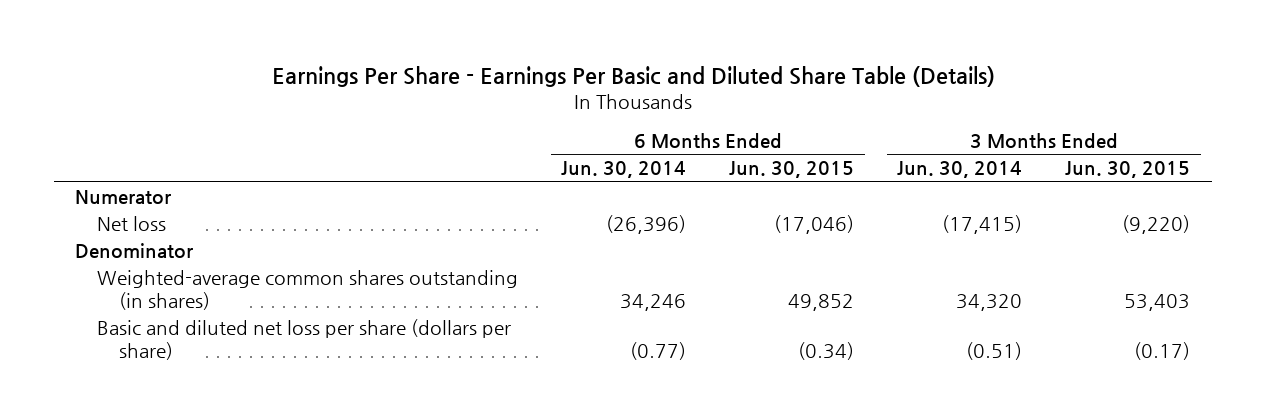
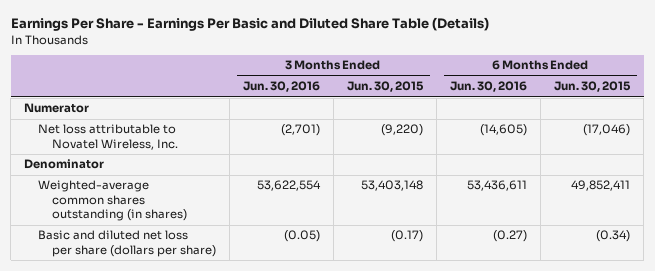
[561,161,687,179] Jun. 30, 2014 -> none
[897,161,1023,179] Jun. 30, 2014 -> none
none -> [243,81,321,93] Jun. 30, 2016
none -> [450,81,528,93] Jun. 30, 2016
[97,216,167,232] Net loss -> [38,124,179,150] Net loss attributable to Novatel Wireless, Inc.
[788,293,855,311] 49,852 -> [571,180,631,192] 49,852,411
[1124,293,1191,311] 53,403 -> [361,180,424,192] 53,403,148

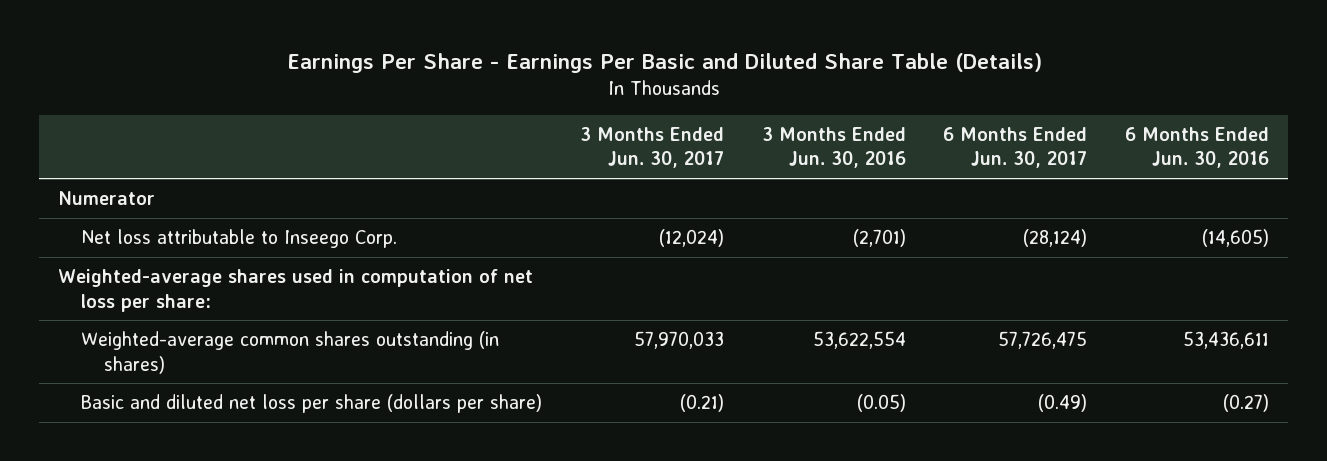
[347,81,425,93] Jun. 30, 2015 -> none
[554,81,632,93] Jun. 30, 2015 -> none
none -> [579,126,724,169] 3 Months Ended Jun. 30, 2017
none -> [943,126,1088,169] 6 Months Ended Jun. 30, 2017
[38,124,179,150] Net loss attributable to Novatel Wireless, Inc. -> [81,228,398,248] Net loss attributable to Inseego Corp.
[24,159,105,170] Denominator -> [57,268,533,312] Weighted-average shares used in computation of net loss per share:

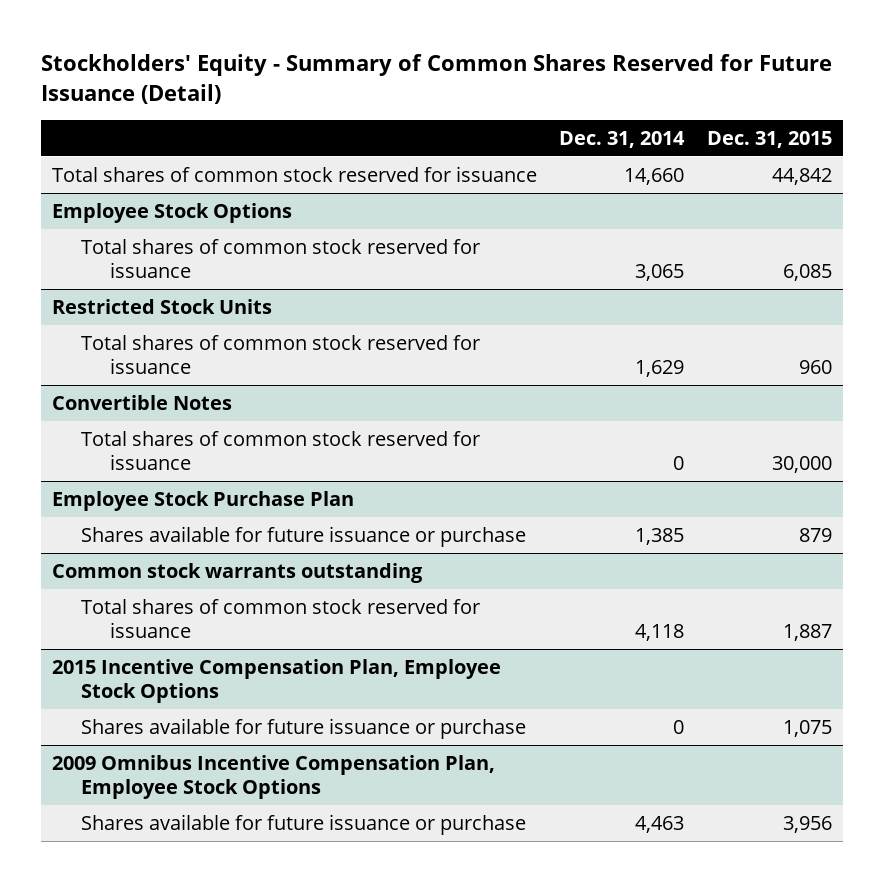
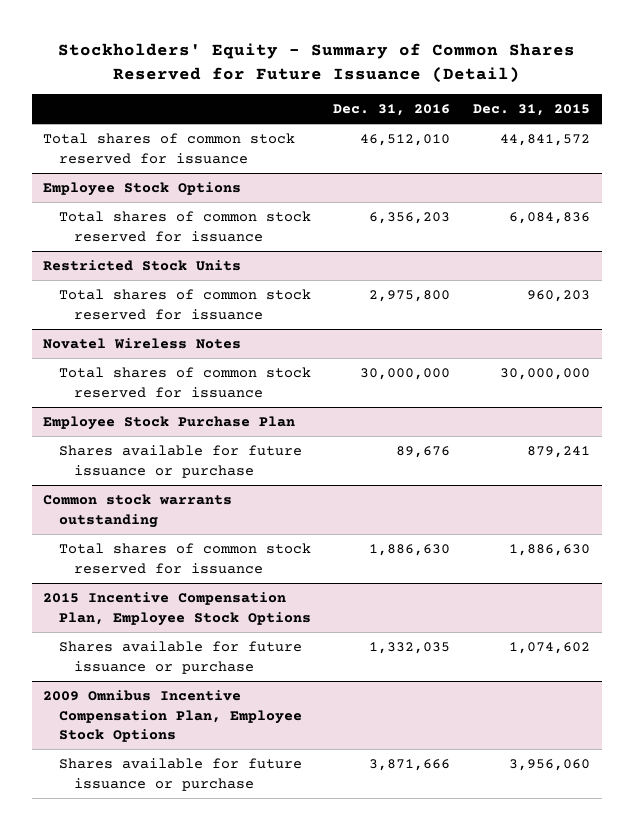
[559,130,686,148] Dec. 31, 2014 -> none
none -> [333,104,451,117] Dec. 31, 2016
[771,167,832,185] 44,842 -> [500,133,591,146] 44,841,572
[782,264,832,282] 6,085 -> [509,211,591,224] 6,084,836
[52,394,233,410] Convertible Notes -> none
[798,360,832,375] 960 -> [527,289,591,302] 960,203
none -> [43,337,242,349] Novatel Wireless Notes
[771,456,832,474] 30,000 -> [500,367,591,380] 30,000,000
[798,527,832,542] 879 -> [527,445,591,458] 879,241
[782,624,832,642] 1,887 -> [509,543,591,556] 1,886,630
[782,719,832,737] 1,075 -> [509,641,591,654] 1,074,602
[782,815,832,833] 3,956 -> [509,758,591,771] 3,956,060

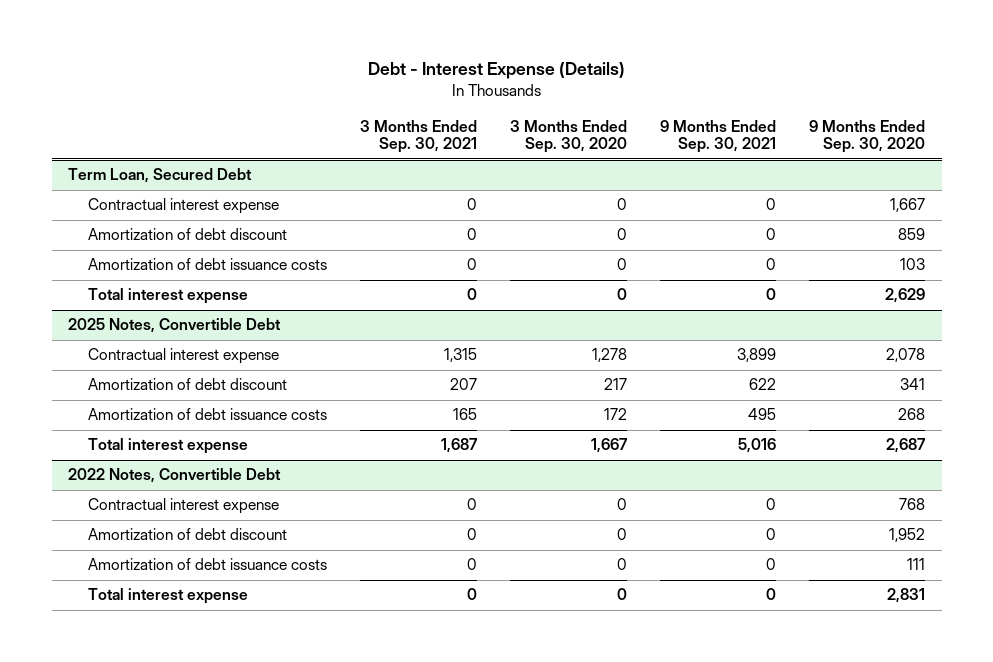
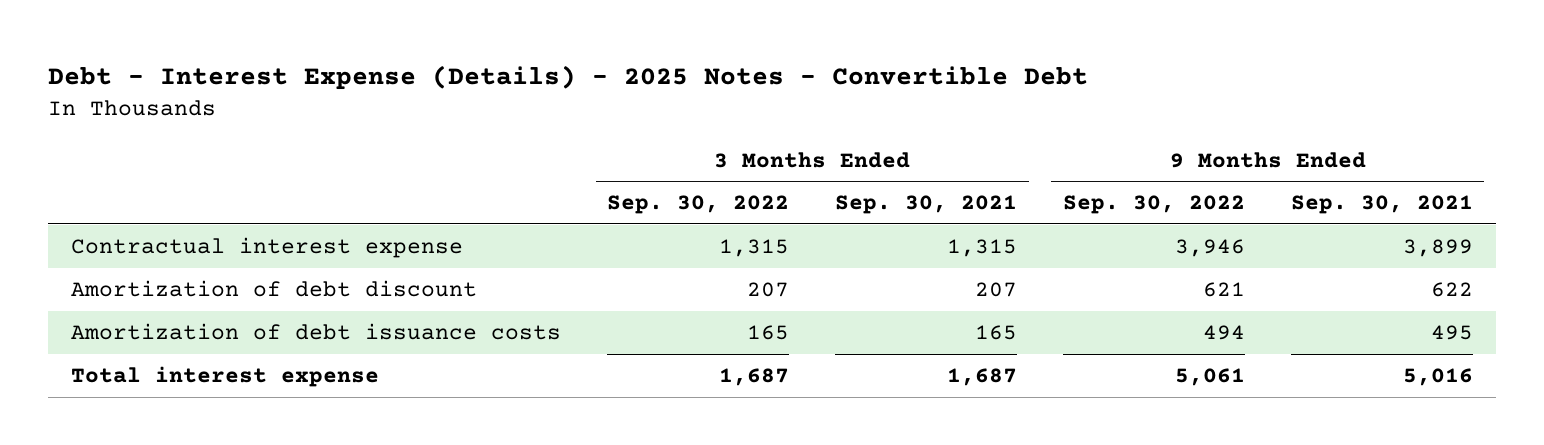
[367,62,625,80] Debt - Interest Expense (Details) -> [48,65,1089,91] Debt - Interest Expense (Details) - 2025 Notes - Convertible Debt
[509,119,627,154] 3 Months Ended Sep. 30, 2020 -> none
[809,119,926,154] 9 Months Ended Sep. 30, 2020 -> none
none -> [607,195,790,215] Sep. 30, 2022
none -> [1062,195,1245,215] Sep. 30, 2022
[68,168,253,184] Term Loan, Secured Debt -> none
[87,198,279,215] Contractual interest expense -> none
[87,228,287,241] Amortization of debt discount -> none
[87,258,327,271] Amortization of debt issuance costs -> none
[87,288,248,305] Total interest expense -> none
[68,318,282,334] 2025 Notes, Convertible Debt -> none
[68,468,282,484] 2022 Notes, Convertible Debt -> none
[87,498,279,515] Contractual interest expense -> none
[87,528,287,541] Amortization of debt discount -> none
[87,558,327,571] Amortization of debt issuance costs -> none
[87,588,248,605] Total interest expense -> none

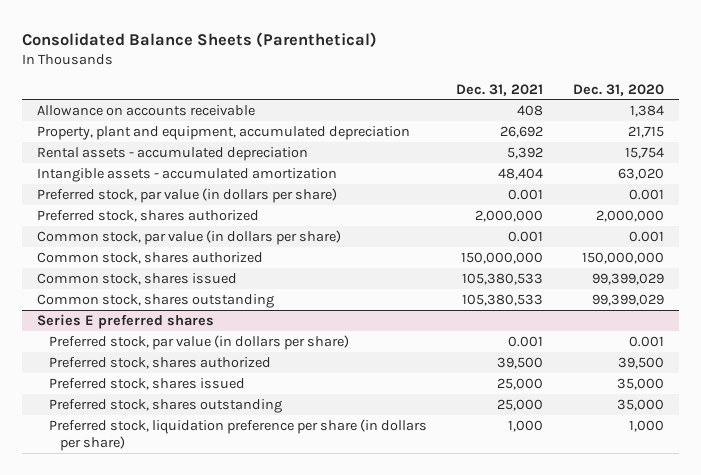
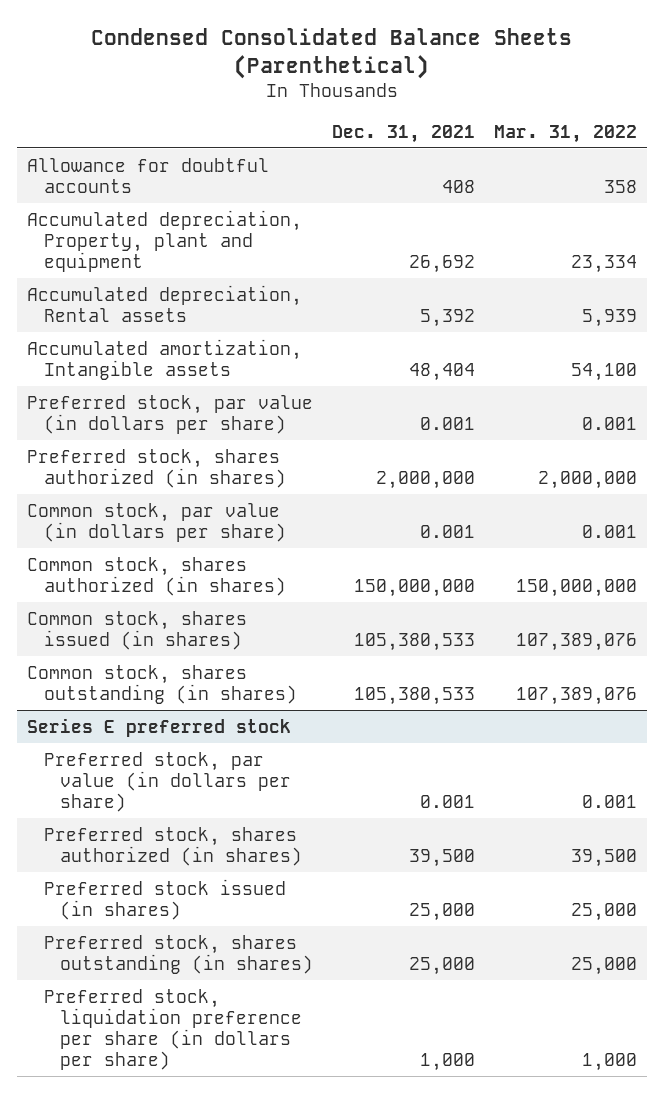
[21,31,377,47] Consolidated Balance Sheets (Parenthetical) -> [91,28,573,79] Condensed Consolidated Balance Sheets (Parenthetical)
[573,83,665,96] Dec. 31, 2020 -> none
none -> [494,124,638,143] Mar. 31, 2022
[36,104,255,116] Allowance on accounts receivable -> [27,157,270,193] Allowance for doubtful accounts
[36,125,410,140] Property, plant and equipment, accumulated depreciation -> [27,209,303,273] Accumulated depreciation, Property, plant and equipment
[36,146,308,161] Rental assets - accumulated depreciation -> [27,284,303,322] Accumulated depreciation, Rental assets
[36,167,337,182] Intangible assets - accumulated amortization -> [27,338,303,380] Accumulated amortization, Intangible assets
[36,209,259,222] Preferred stock, shares authorized -> [27,448,286,488] Preferred stock, shares authorized (in shares)
[36,251,263,264] Common stock, shares authorized -> [27,556,286,596] Common stock, shares authorized (in shares)
[36,272,237,285] Common stock, shares issued -> [27,610,248,650] Common stock, shares issued (in shares)
[36,293,274,308] Common stock, shares outstanding -> [27,664,297,704] Common stock, shares outstanding (in shares)
[36,313,214,329] Series E preferred shares -> [27,717,292,737] Series E preferred stock
[48,356,271,369] Preferred stock, shares authorized -> [43,826,303,866] Preferred stock, shares authorized (in shares)
[48,377,245,390] Preferred stock, shares issued -> [43,878,286,920] Preferred stock issued (in shares)
[48,398,282,413] Preferred stock, shares outstanding -> [43,934,314,974] Preferred stock, shares outstanding (in shares)

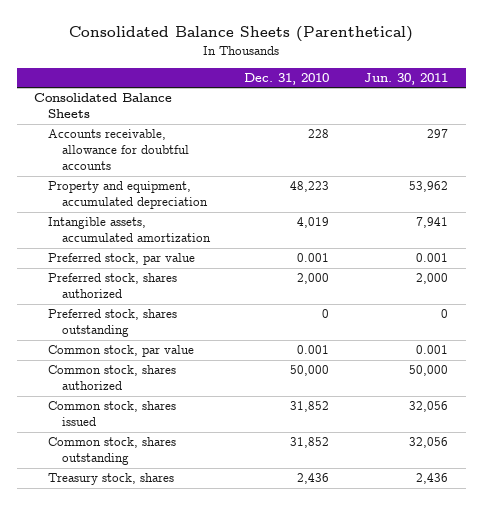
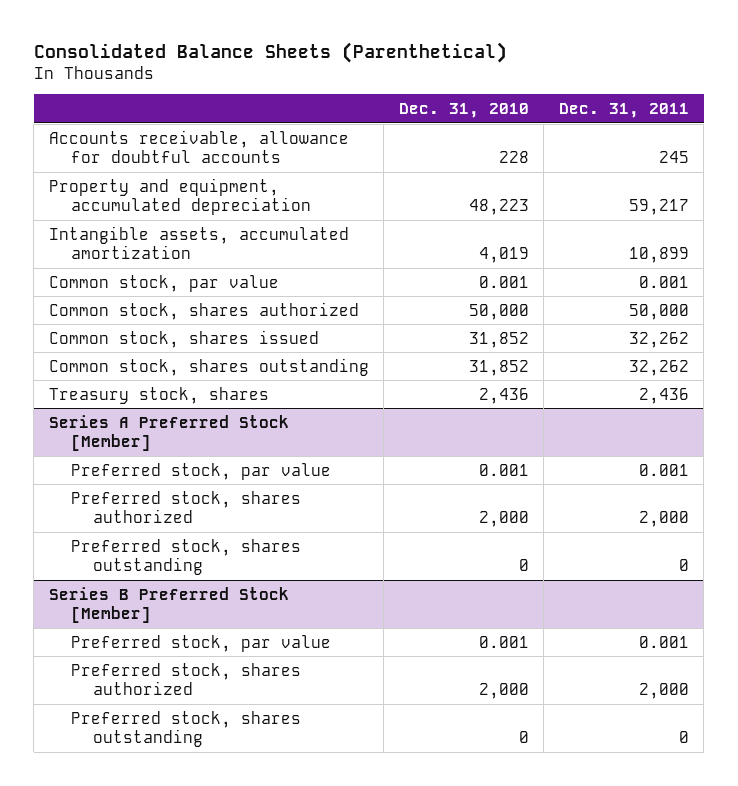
[364,73,449,86] Jun. 30, 2011 -> none
none -> [558,102,689,118] Dec. 31, 2011
[34,93,173,119] Consolidated Balance Sheets -> none
[47,253,195,266] Preferred stock, par value -> none
[47,273,177,299] Preferred stock, shares authorized -> none
[47,309,177,338] Preferred stock, shares outstanding -> none
none -> [48,414,289,452] Series A Preferred Stock [Member]
none -> [70,462,331,480] Preferred stock, par value
none -> [70,490,301,524] Preferred stock, shares authorized
none -> [70,538,301,576] Preferred stock, shares outstanding
none -> [48,586,289,624] Series B Preferred Stock [Member]
none -> [70,634,331,652] Preferred stock, par value
none -> [70,662,301,696] Preferred stock, shares authorized
none -> [70,710,301,748] Preferred stock, shares outstanding

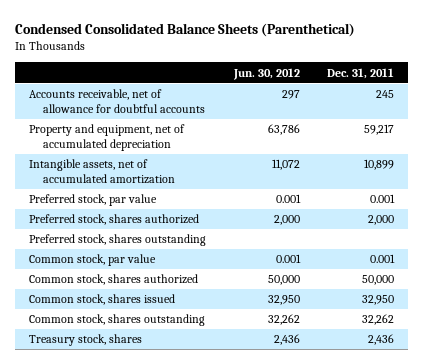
[33,41,507,63] Consolidated Balance Sheets (Parenthetical) -> [15,23,356,38] Condensed Consolidated Balance Sheets (Parenthetical)
[398,102,529,118] Dec. 31, 2010 -> none
none -> [232,67,300,80] Jun. 30, 2012
[48,129,349,164] Accounts receivable, allowance for doubtful accounts -> [29,89,205,113] Accounts receivable, net of allowance for doubtful accounts
[48,177,311,216] Property and equipment, accumulated depreciation -> [29,124,186,151] Property and equipment, net of accumulated depreciation
[48,225,349,260] Intangible assets, accumulated amortization -> [29,159,175,184] Intangible assets, net of accumulated amortization
none -> [29,194,158,207] Preferred stock, par value
none -> [29,214,200,226] Preferred stock, shares authorized
none -> [29,234,207,247] Preferred stock, shares outstanding
[628,331,689,348] 32,262 -> [362,295,395,306] 32,950
[48,414,289,452] Series A Preferred Stock [Member] -> none
[70,462,331,480] Preferred stock, par value -> none
[70,490,301,524] Preferred stock, shares authorized -> none
[70,538,301,576] Preferred stock, shares outstanding -> none
[48,586,289,624] Series B Preferred Stock [Member] -> none
[70,634,331,652] Preferred stock, par value -> none
[70,662,301,696] Preferred stock, shares authorized -> none
[70,710,301,748] Preferred stock, shares outstanding -> none

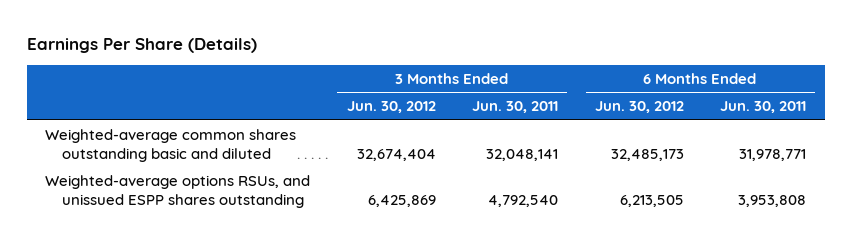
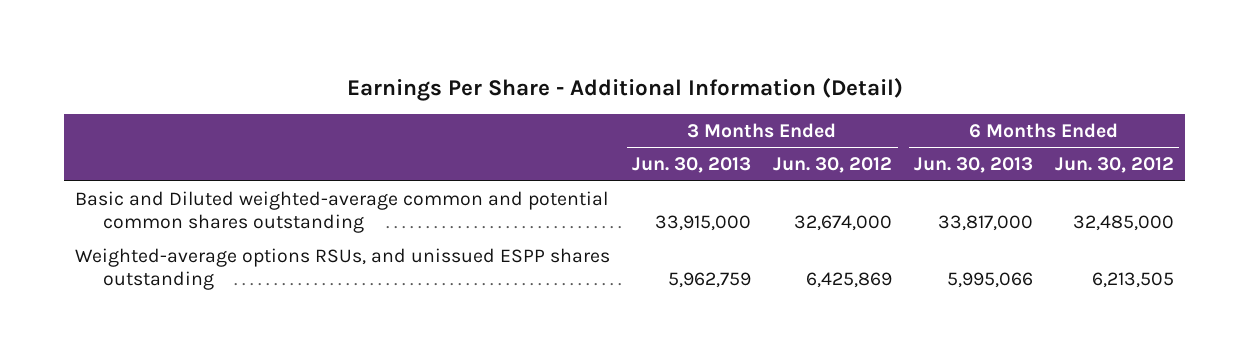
[26,37,257,53] Earnings Per Share (Details) -> [346,77,903,101] Earnings Per Share - Additional Information (Detail)
[472,101,559,114] Jun. 30, 2011 -> none
[720,101,807,114] Jun. 30, 2011 -> none
none -> [632,157,752,174] Jun. 30, 2013
none -> [914,157,1034,174] Jun. 30, 2013
[44,129,296,162] Weighted-average common shares outstanding basic and diluted -> [75,190,609,234] Basic and Diluted weighted-average common and potential common shares outstanding
[356,148,436,161] 32,674,404 -> [794,215,893,232] 32,674,000
[610,148,684,161] 32,485,173 -> [1072,215,1174,232] 32,485,000

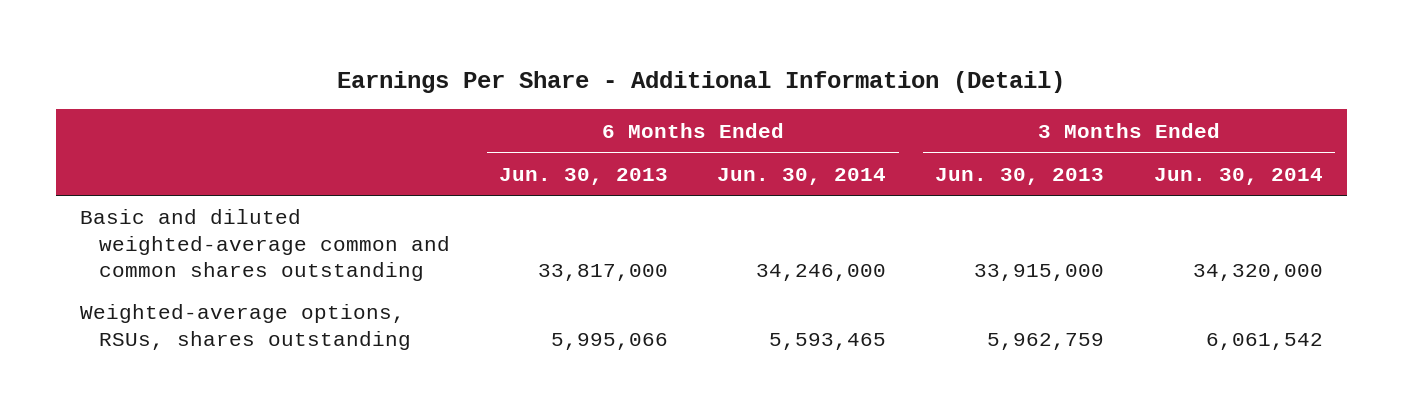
[773,157,893,174] Jun. 30, 2012 -> none
[1054,157,1174,174] Jun. 30, 2012 -> none
none -> [717,167,887,185] Jun. 30, 2014
none -> [1153,167,1323,185] Jun. 30, 2014
[75,190,609,234] Basic and Diluted weighted-average common and potential common shares outstanding -> [80,209,450,281] Basic and diluted weighted-average common and common shares outstanding
[75,247,611,291] Weighted-average options RSUs, and unissued ESPP shares outstanding -> [80,304,411,350] Weighted-average options, RSUs, shares outstanding

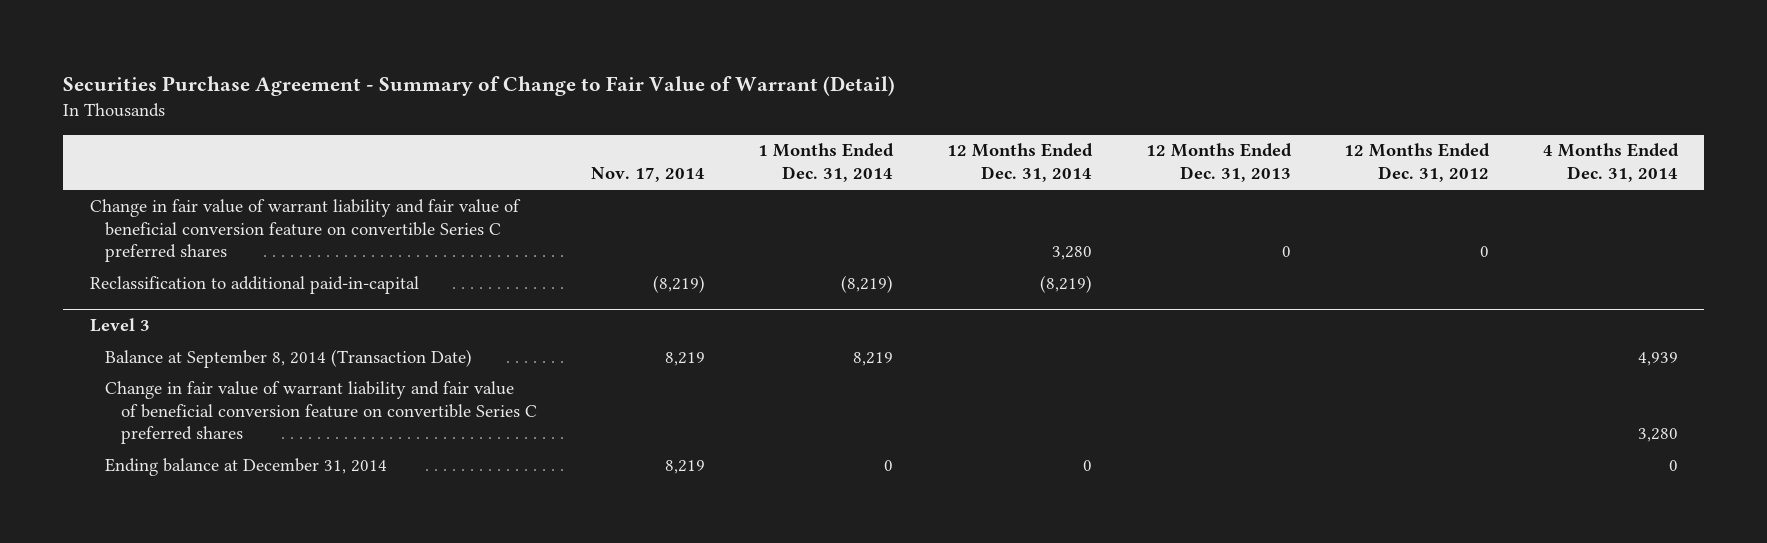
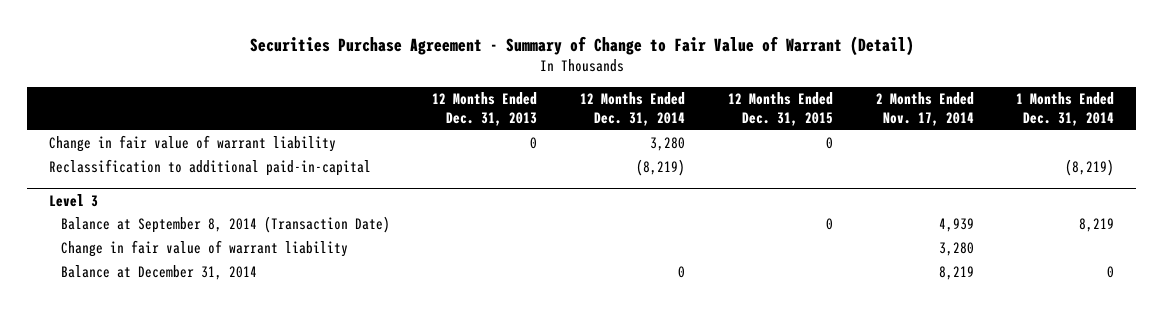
[590,167,705,183] Nov. 17, 2014 -> none
[1344,143,1491,183] 12 Months Ended Dec. 31, 2012 -> none
[1542,143,1679,183] 4 Months Ended Dec. 31, 2014 -> none
none -> [727,91,833,127] 12 Months Ended Dec. 31, 2015
none -> [875,91,974,127] 2 Months Ended Nov. 17, 2014
[89,198,521,263] Change in fair value of warrant liability and fair value of beneficial conversion feature on convertible Series C preferred shares -> [48,135,336,153] Change in fair value of warrant liability
[105,380,538,445] Change in fair value of warrant liability and fair value of beneficial conversion feature on convertible Series C preferred shares -> [60,240,348,258] Change in fair value of warrant liability
[105,457,388,476] Ending balance at December 31, 2014 -> [60,265,257,281] Balance at December 31, 2014

